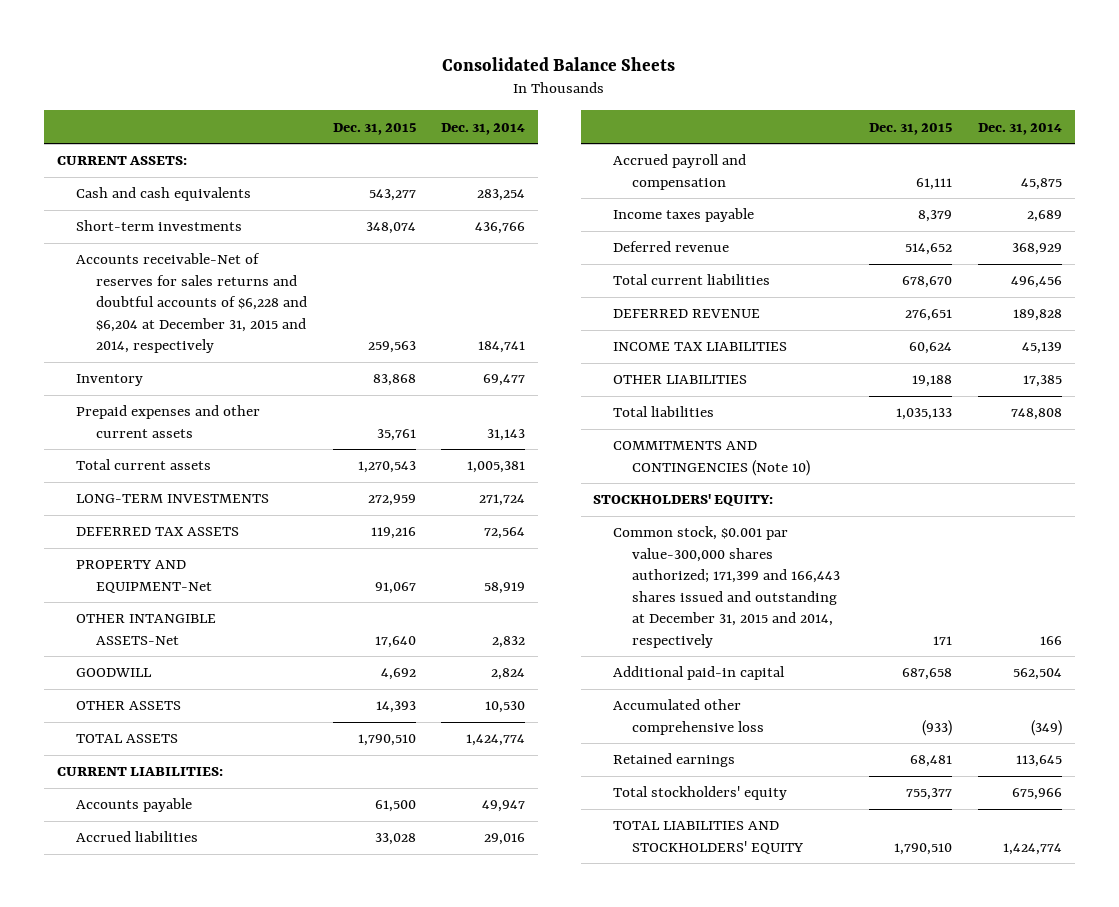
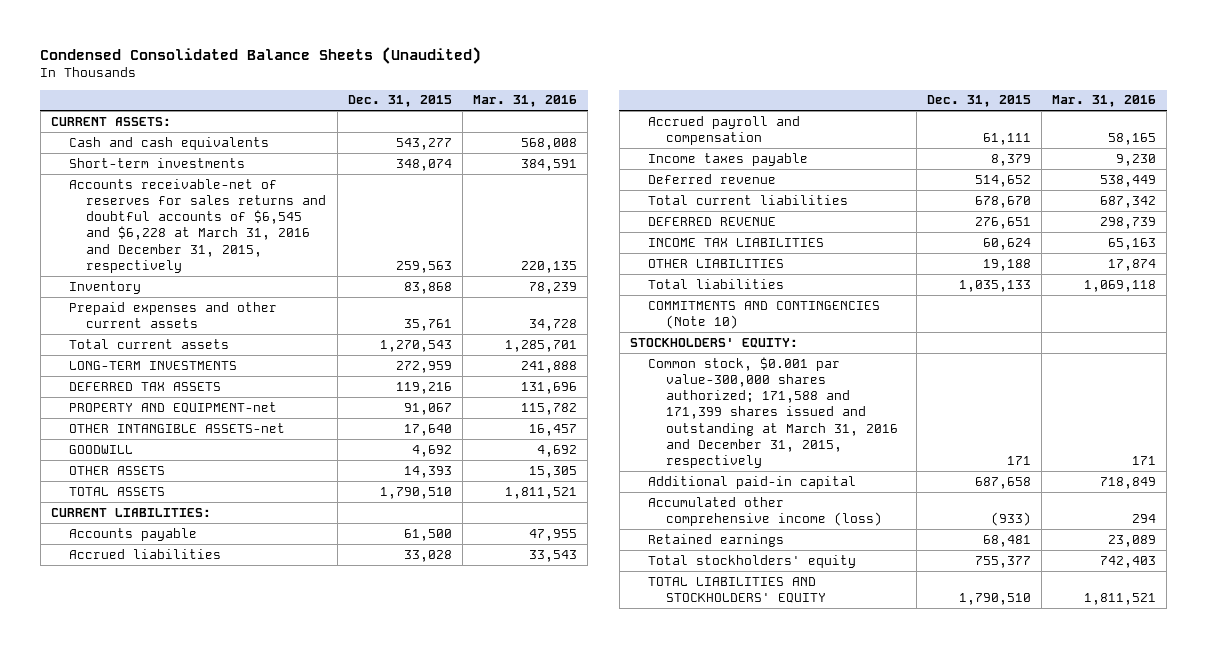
[442,56,676,71] Consolidated Balance Sheets -> [40,46,482,64] Condensed Consolidated Balance Sheets (Unaudited)
[441,122,526,135] Dec. 31, 2014 -> none
none -> [472,95,577,108] Mar. 31, 2016
[76,253,307,354] Accounts receivable-Net of reserves for sales returns and doubtful accounts of $6,228 and $6,204 at December 31, 2015 and 2014, respectively -> [68,178,327,273] Accounts receivable-net of reserves for sales returns and doubtful accounts of $6,545 and $6,228 at March 31, 2016 and December 31, 2015, respectively
[76,560,212,593] PROPERTY AND EQUIPMENT-Net -> [68,401,277,413] PROPERTY AND EQUIPMENT-net
[76,614,217,645] OTHER INTANGIBLE ASSETS-Net -> [68,422,285,433] OTHER INTANGIBLE ASSETS-net
[612,526,841,648] Common stock, $0.001 par value-300,000 shares authorized; 171,399 and 166,443 shares issued and outstanding at December 31, 2015 and 2014, respectively -> [647,356,898,469] Common stock, $0.001 par value-300,000 shares authorized; 171,588 and 171,399 shares issued and outstanding at March 31, 2016 and December 31, 2015, respectively
[612,699,765,735] Accumulated other comprehensive loss -> [647,496,882,526] Accumulated other comprehensive income (loss)

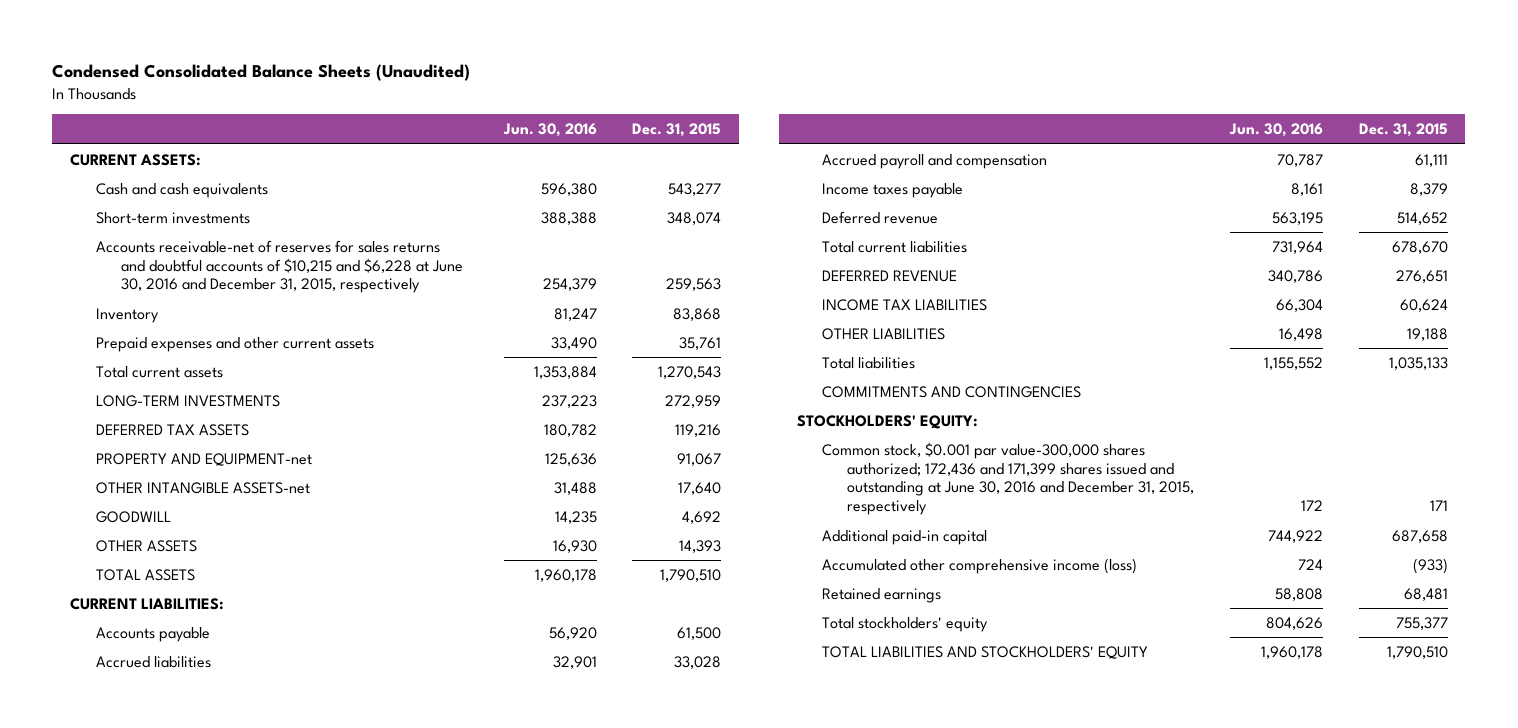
[472,95,577,108] Mar. 31, 2016 -> none
none -> [502,123,597,138] Jun. 30, 2016
[68,178,327,273] Accounts receivable-net of reserves for sales returns and doubtful accounts of $6,545 and $6,228 at March 31, 2016 and December 31, 2015, respectively -> [95,239,464,294] Accounts receivable-net of reserves for sales returns and doubtful accounts of $10,215 and $6,228 at June 30, 2016 and December 31, 2015, respectively
[647,300,880,329] COMMITMENTS AND CONTINGENCIES (Note 10) -> [822,385,1082,398] COMMITMENTS AND CONTINGENCIES
[647,356,898,469] Common stock, $0.001 par value-300,000 shares authorized; 171,588 and 171,399 shares issued and outstanding at March 31, 2016 and December 31, 2015, respectively -> [822,441,1195,516] Common stock, $0.001 par value-300,000 shares authorized; 172,436 and 171,399 shares issued and outstanding at June 30, 2016 and December 31, 2015, respectively

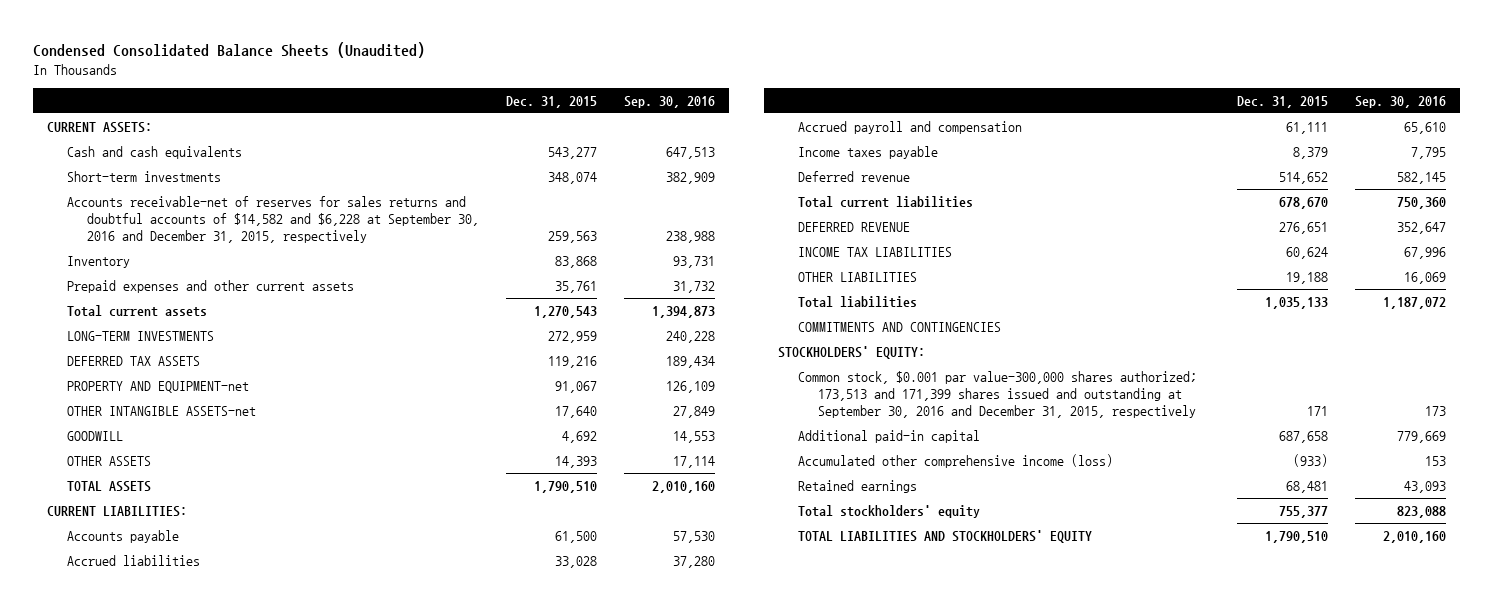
[502,123,597,138] Jun. 30, 2016 -> none
none -> [624,95,716,108] Sep. 30, 2016
[95,239,464,294] Accounts receivable-net of reserves for sales returns and doubtful accounts of $10,215 and $6,228 at June 30, 2016 and December 31, 2015, respectively -> [66,195,479,244] Accounts receivable-net of reserves for sales returns and doubtful accounts of $14,582 and $6,228 at September 30, 2016 and December 31, 2015, respectively
[822,441,1195,516] Common stock, $0.001 par value-300,000 shares authorized; 172,436 and 171,399 shares issued and outstanding at June 30, 2016 and December 31, 2015, respectively -> [797,370,1197,419] Common stock, $0.001 par value-300,000 shares authorized; 173,513 and 171,399 shares issued and outstanding at September 30, 2016 and December 31, 2015, respectively

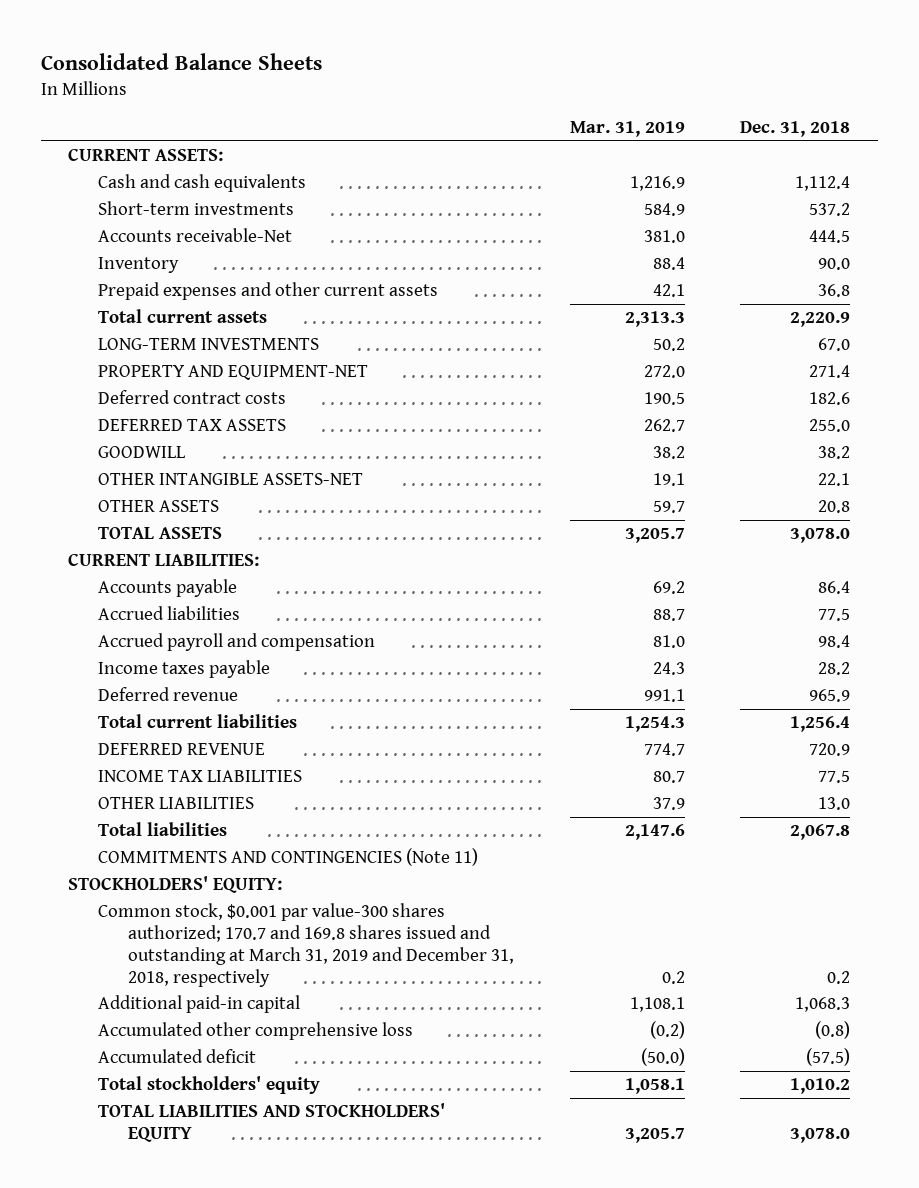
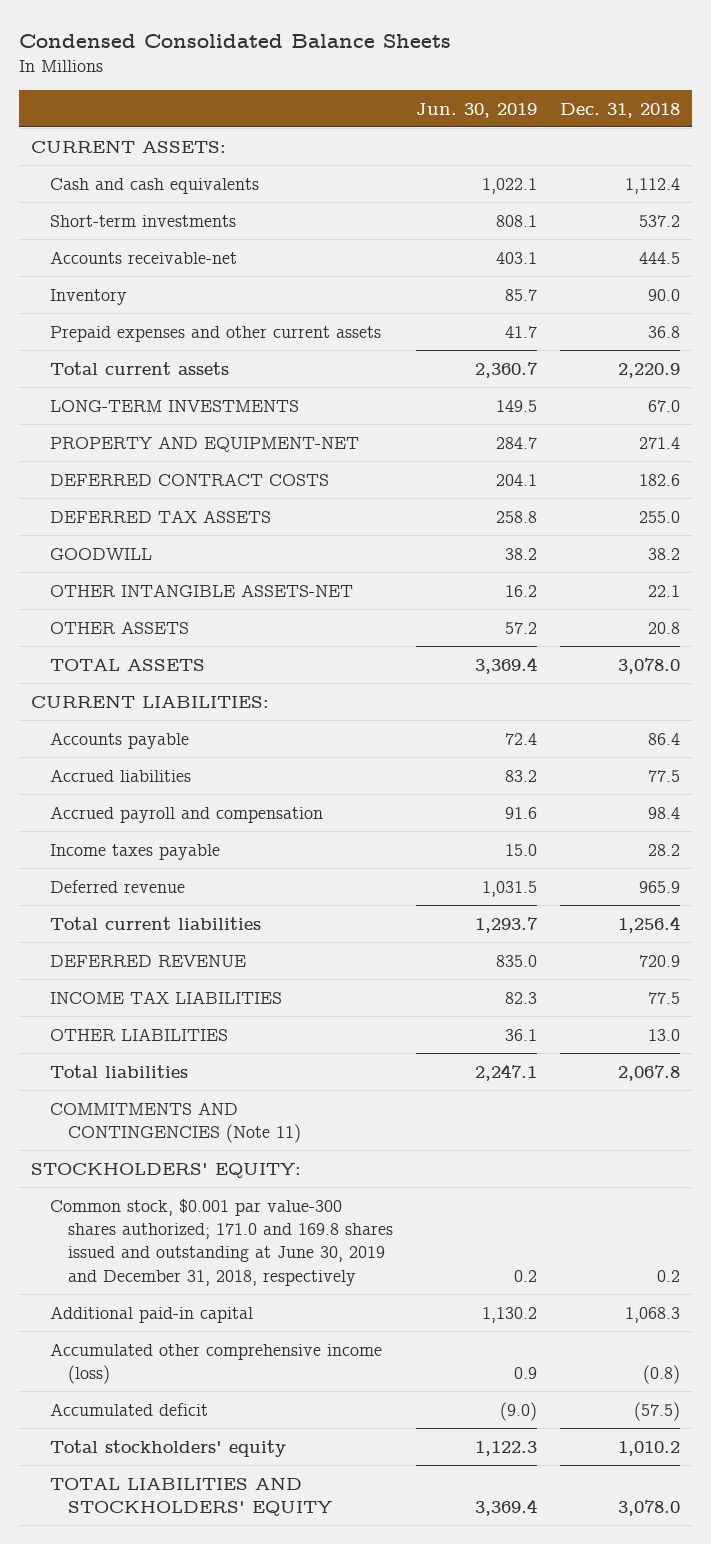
[40,52,322,70] Consolidated Balance Sheets -> [19,33,452,48] Condensed Consolidated Balance Sheets
[569,121,685,138] Mar. 31, 2019 -> none
none -> [416,102,538,118] Jun. 30, 2019
[98,228,293,243] Accounts receivable-Net -> [49,250,237,264] Accounts receivable-net
[98,390,287,405] Deferred contract costs -> [49,472,329,486] DEFERRED CONTRACT COSTS
[98,903,515,987] Common stock, $0.001 par value-300 shares authorized; 170.7 and 169.8 shares issued and outstanding at March 31, 2019 and December 31, 2018, respectively -> [49,1198,394,1286] Common stock, $0.001 par value-300 shares authorized; 171.0 and 169.8 shares issued and outstanding at June 30, 2019 and December 31, 2018, respectively
[98,1022,414,1041] Accumulated other comprehensive loss -> [49,1342,382,1384] Accumulated other comprehensive income (loss)

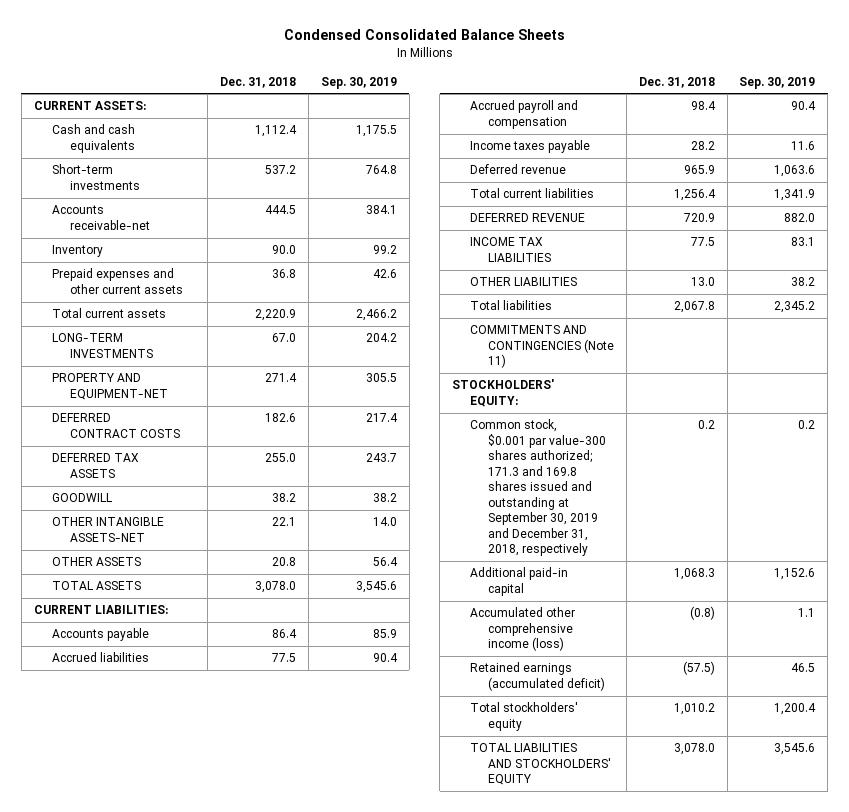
[416,102,538,118] Jun. 30, 2019 -> none
none -> [320,76,397,89] Sep. 30, 2019
[49,1198,394,1286] Common stock, $0.001 par value-300 shares authorized; 171.0 and 169.8 shares issued and outstanding at June 30, 2019 and December 31, 2018, respectively -> [470,419,607,557] Common stock, $0.001 par value-300 shares authorized; 171.3 and 169.8 shares issued and outstanding at September 30, 2019 and December 31, 2018, respectively
[49,1402,208,1416] Accumulated deficit -> [470,662,606,691] Retained earnings (accumulated deficit)

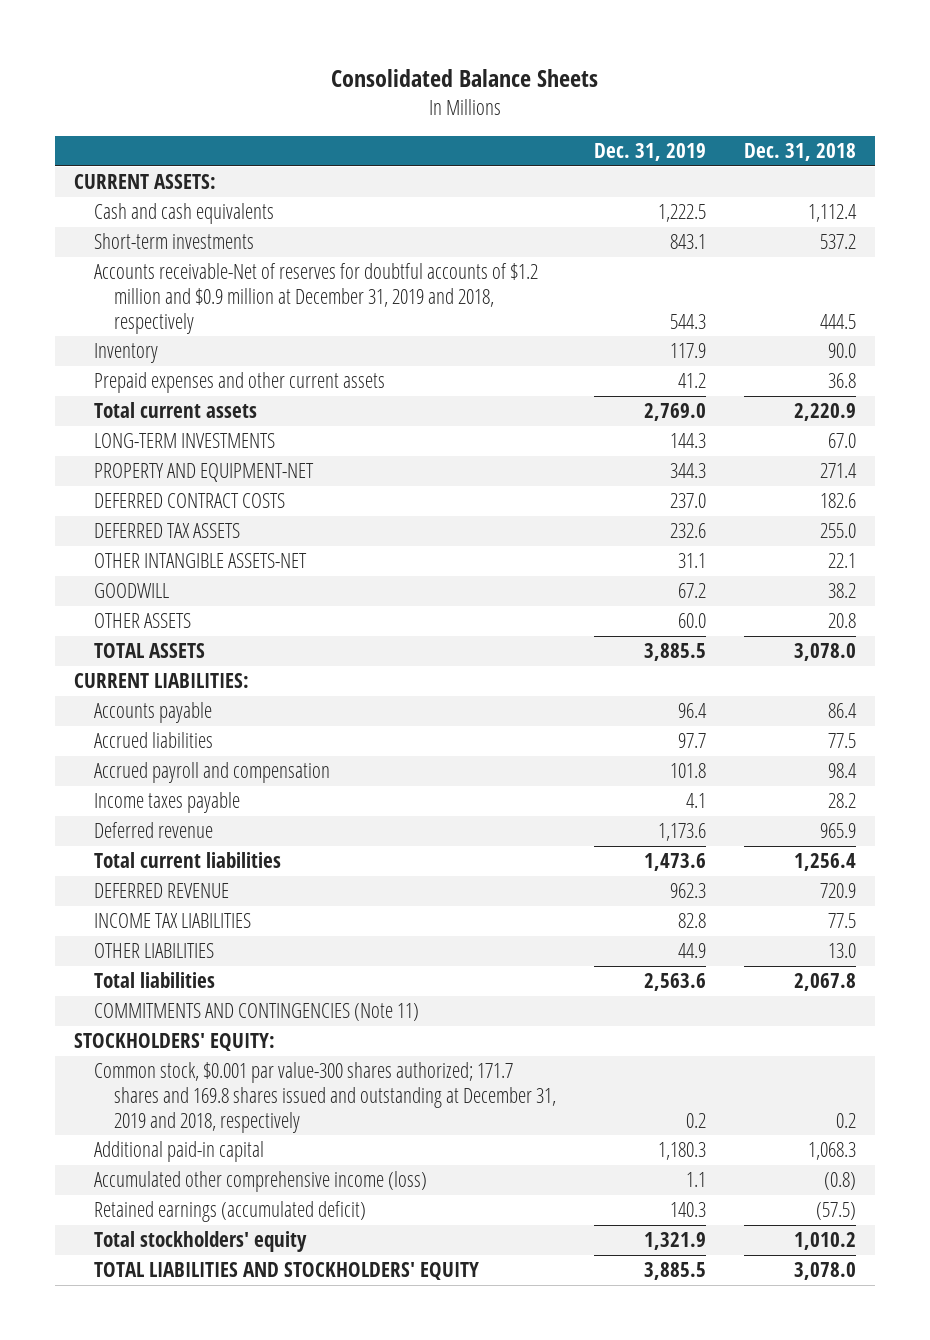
[283,29,565,41] Condensed Consolidated Balance Sheets -> [330,69,598,88] Consolidated Balance Sheets
[320,76,397,89] Sep. 30, 2019 -> none
none -> [594,142,707,161] Dec. 31, 2019
[51,205,150,230] Accounts receivable-net -> [94,263,539,334] Accounts receivable-Net of reserves for doubtful accounts of $1.2 million and $0.9 million at December 31, 2019 and 2018, respectively
[51,493,112,503] GOODWILL -> [94,583,170,599] GOODWILL
[470,419,607,557] Common stock, $0.001 par value-300 shares authorized; 171.3 and 169.8 shares issued and outstanding at September 30, 2019 and December 31, 2018, respectively -> [94,1062,557,1133] Common stock, $0.001 par value-300 shares authorized; 171.7 shares and 169.8 shares issued and outstanding at December 31, 2019 and 2018, respectively

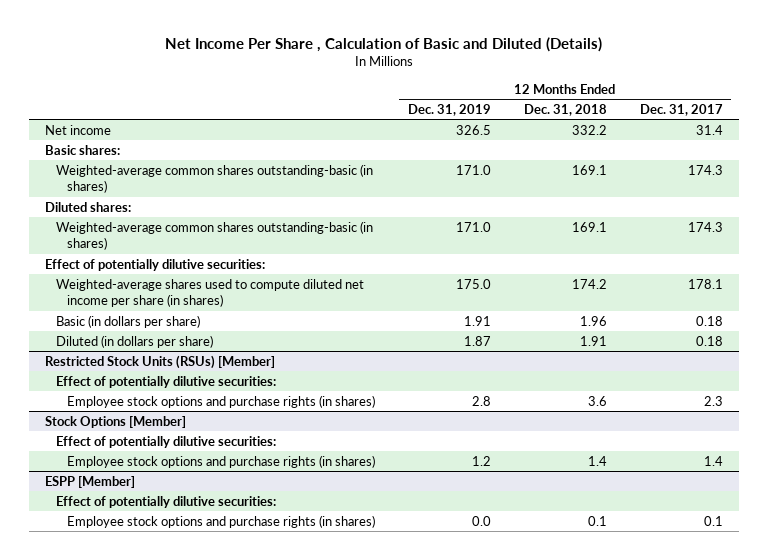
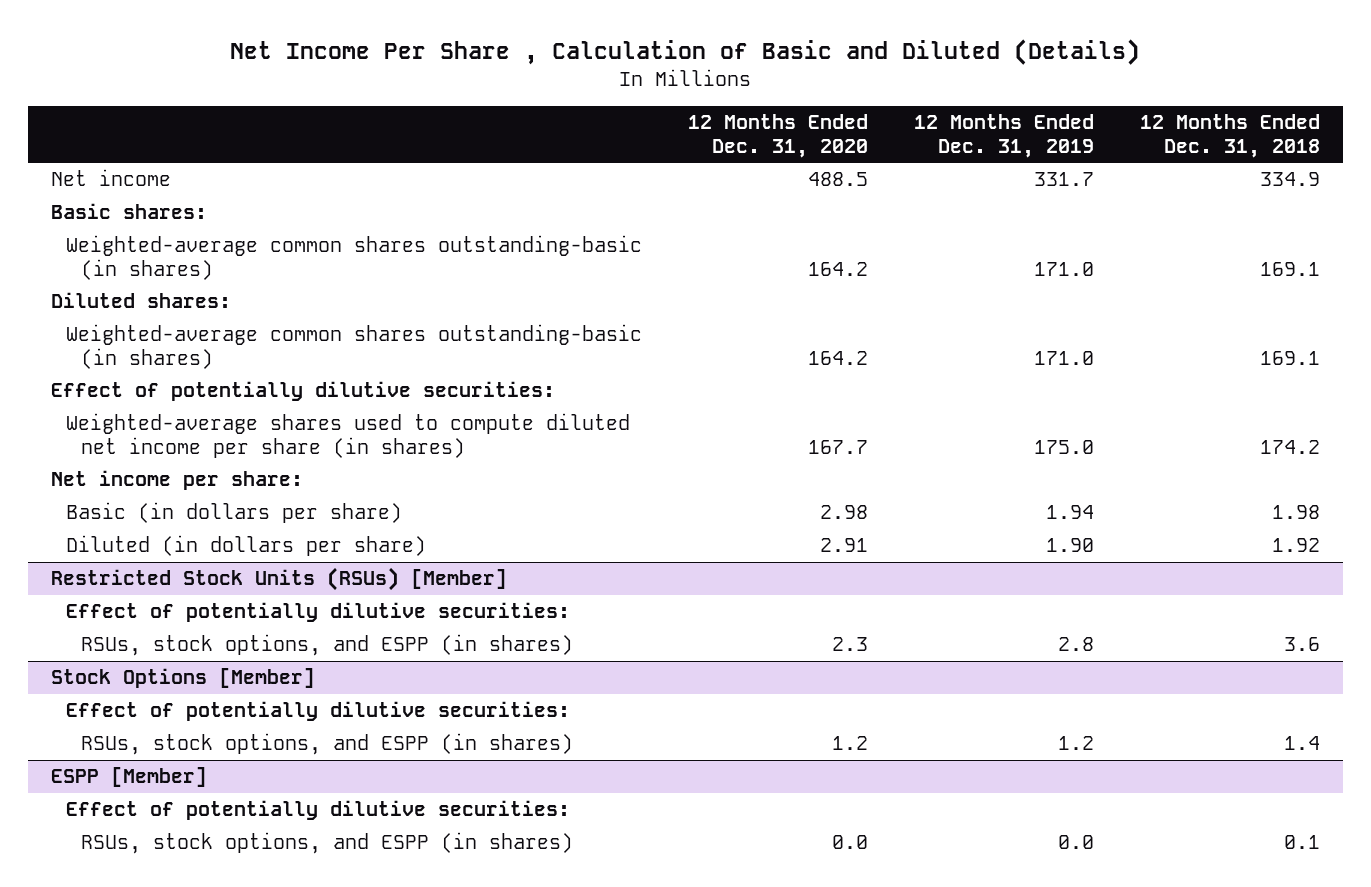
[639,104,723,117] Dec. 31, 2017 -> none
none -> [687,114,868,158] 12 Months Ended Dec. 31, 2020
[455,124,491,135] 326.5 -> [1033,172,1094,187] 331.7
[571,124,607,135] 332.2 -> [1259,172,1320,187] 334.9
none -> [51,470,304,491] Net income per share:
[463,315,491,326] 1.91 -> [1045,505,1094,520] 1.94
[579,315,607,326] 1.96 -> [1271,505,1320,520] 1.98
[463,335,491,346] 1.87 -> [1045,538,1094,553] 1.90
[579,335,607,346] 1.91 -> [1271,538,1320,553] 1.92
[66,394,375,408] Employee stock options and purchase rights (in shares) -> [80,634,573,657] RSUs, stock options, and ESPP (in shares)
[66,454,375,468] Employee stock options and purchase rights (in shares) -> [80,733,573,756] RSUs, stock options, and ESPP (in shares)
[66,514,375,528] Employee stock options and purchase rights (in shares) -> [80,832,573,855] RSUs, stock options, and ESPP (in shares)

